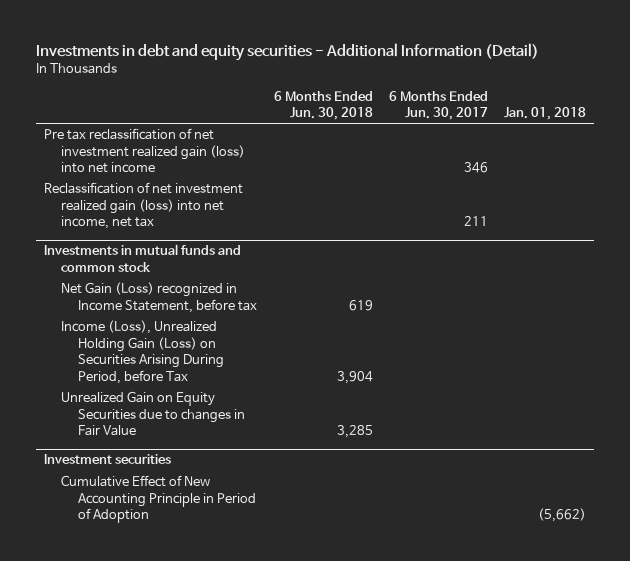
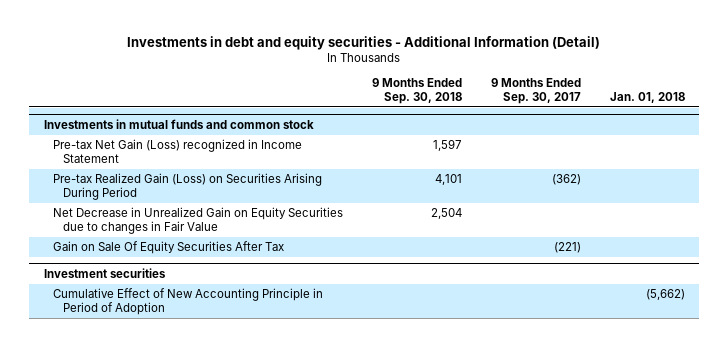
[273,90,373,121] 6 Months Ended Jun. 30, 2018 -> none
[388,90,488,121] 6 Months Ended Jun. 30, 2017 -> none
none -> [372,78,463,104] 9 Months Ended Sep. 30, 2018
none -> [490,78,581,104] 9 Months Ended Sep. 30, 2017
[43,128,246,174] Pre tax reclassification of net investment realized gain (loss) into net income -> none
[43,182,243,230] Reclassification of net investment realized gain (loss) into net income, net tax -> none
[61,282,258,313] Net Gain (Loss) recognized in Income Statement, before tax -> [53,139,303,163] Pre-tax Net Gain (Loss) recognized in Income Statement
[61,320,225,384] Income (Loss), Unrealized Holding Gain (Loss) on Securities Arising During Period, before Tax -> [53,173,323,200] Pre-tax Realized Gain (Loss) on Securities Arising During Period
[61,391,246,437] Unrealized Gain on Equity Securities due to changes in Fair Value -> [53,207,344,234] Net Decrease in Unrealized Gain on Equity Securities due to changes in Fair Value
none -> [53,241,285,255] Gain on Sale Of Equity Securities After Tax

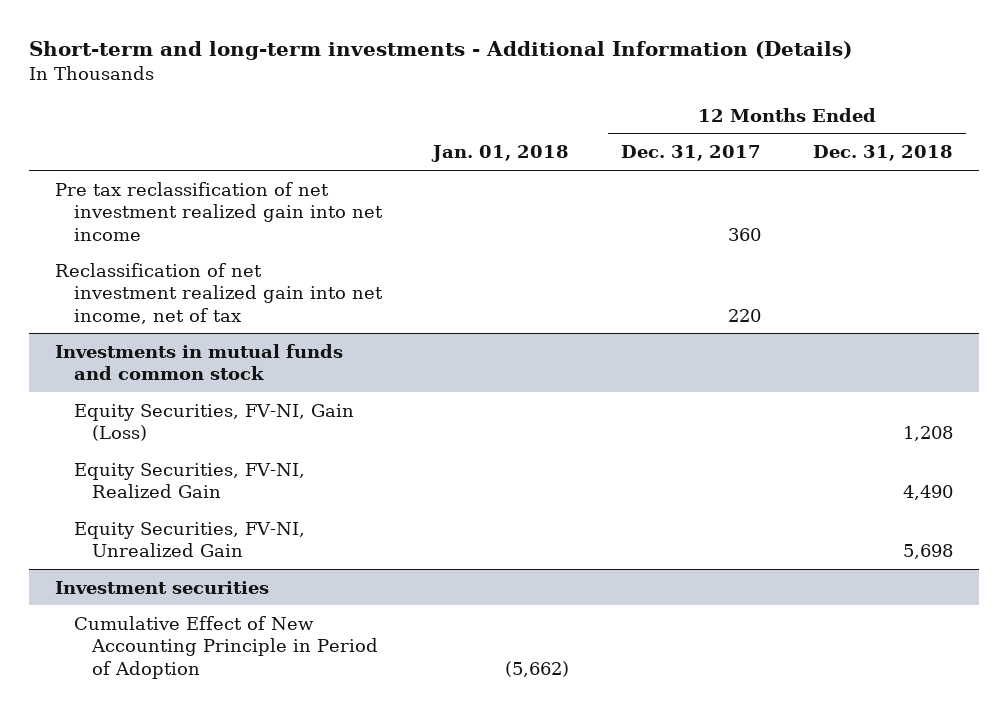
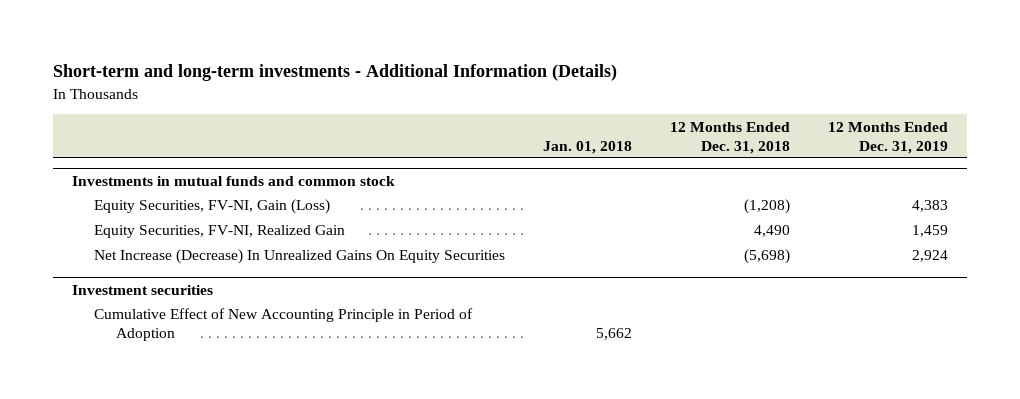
[621,145,762,162] Dec. 31, 2017 -> none
none -> [827,121,948,154] 12 Months Ended Dec. 31, 2019
[55,181,383,241] Pre tax reclassification of net investment realized gain into net income -> none
[55,262,383,324] Reclassification of net investment realized gain into net income, net of tax -> none
[902,426,953,442] 1,208 -> [743,199,790,215] (1,208)
[73,521,305,558] Equity Securities, FV-NI, Unrealized Gain -> none
none -> [94,249,506,265] Net Increase (Decrease) In Unrealized Gains On Equity Securities
[505,660,570,677] (5,662) -> [596,328,633,341] 5,662

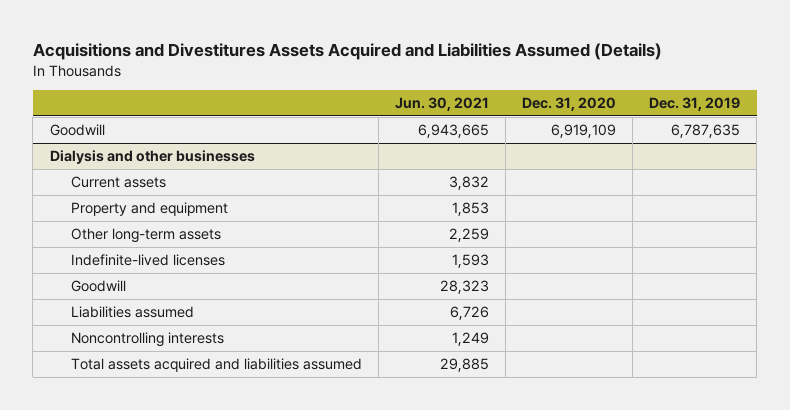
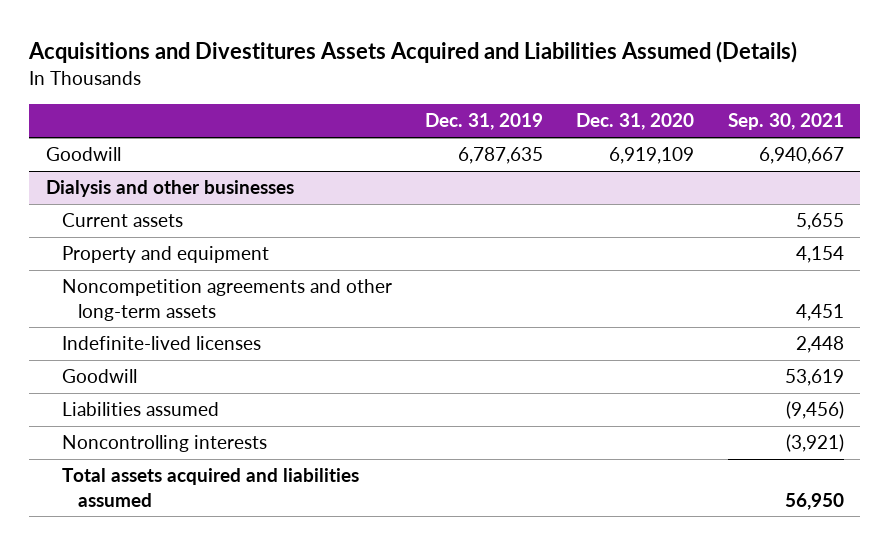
[394,97,489,112] Jun. 30, 2021 -> none
none -> [727,113,844,131] Sep. 30, 2021
[70,228,221,244] Other long-term assets -> [61,279,392,321] Noncompetition agreements and other long-term assets

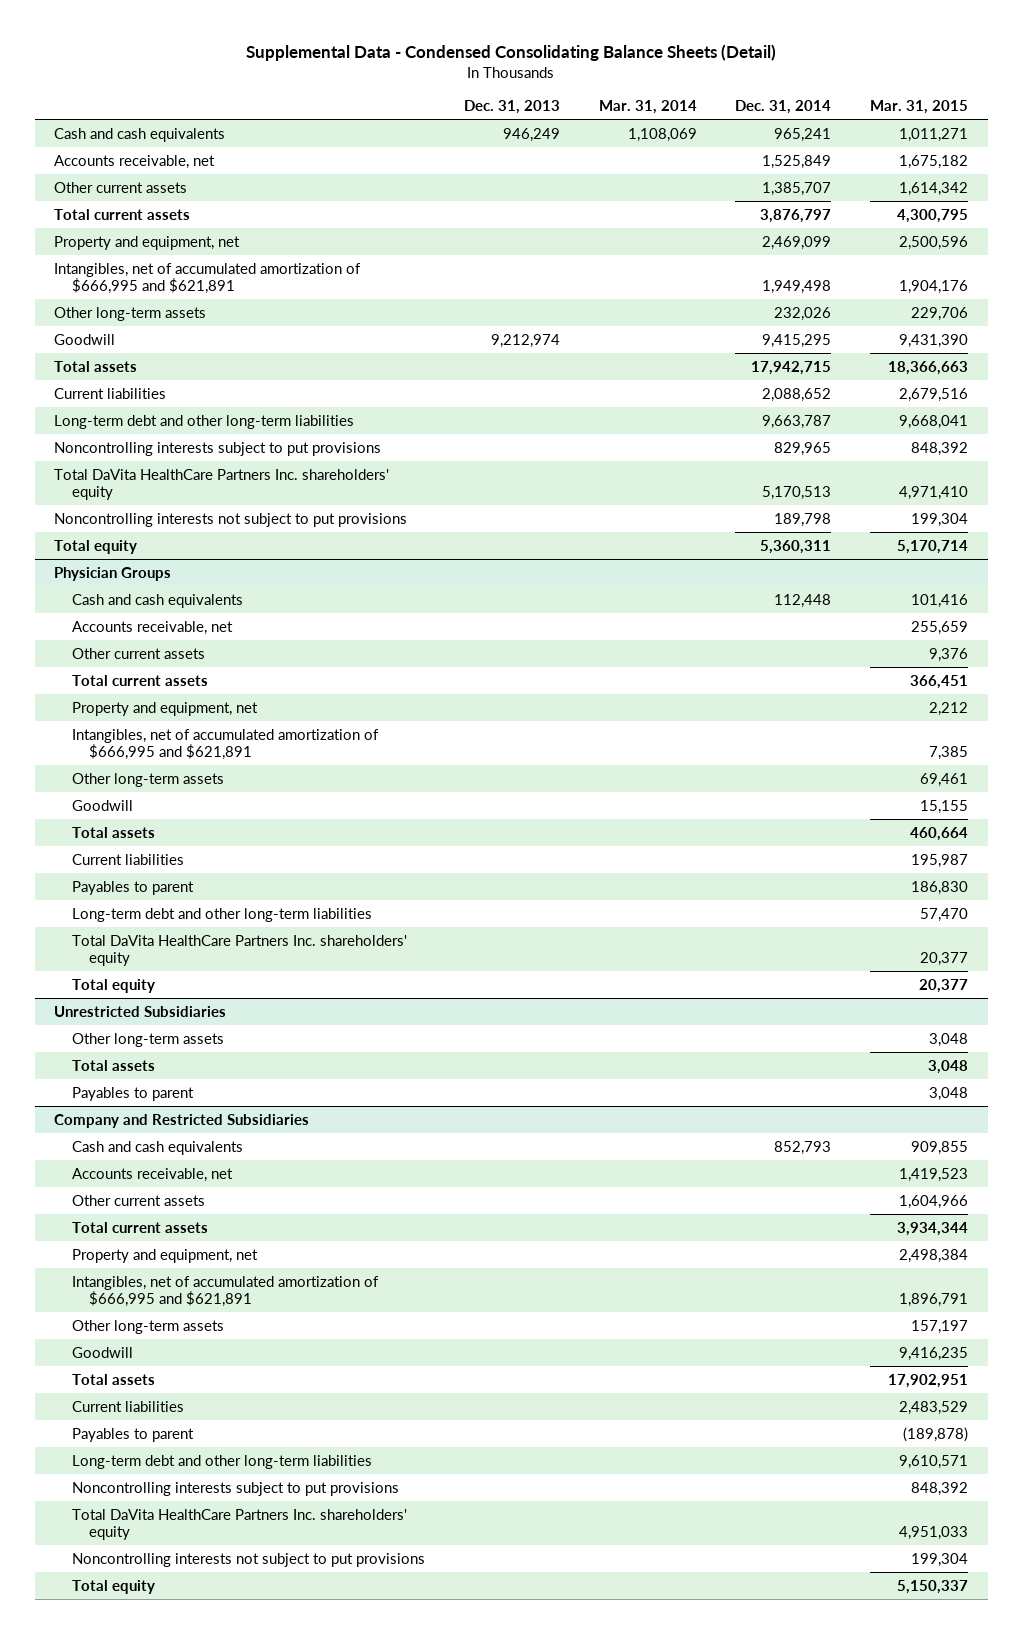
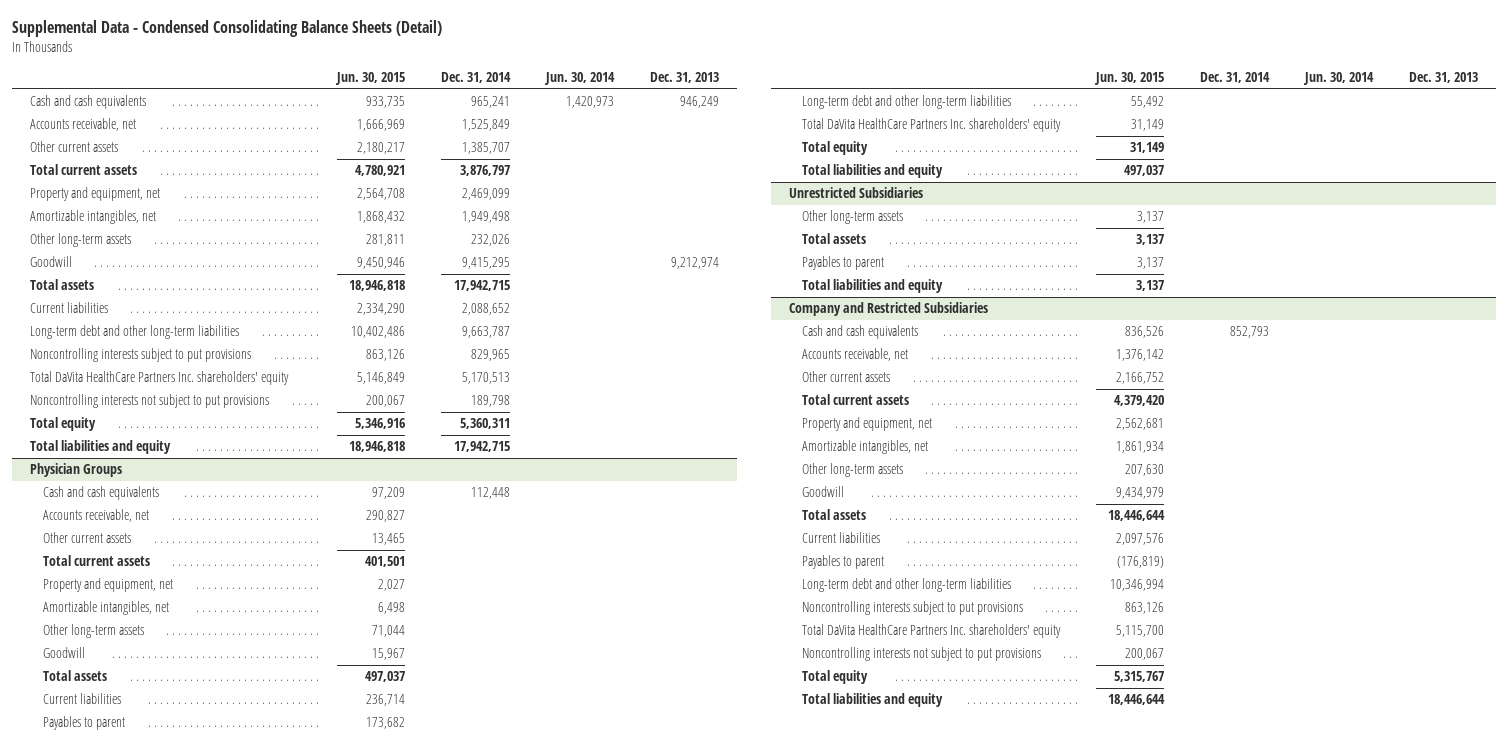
[598,100,697,115] Mar. 31, 2014 -> none
[870,100,969,115] Mar. 31, 2015 -> none
none -> [335,71,406,85] Jun. 30, 2015
none -> [544,71,616,85] Jun. 30, 2014
[54,262,362,295] Intangibles, net of accumulated amortization of $666,995 and $621,891 -> [30,210,157,225] Amortizable intangibles, net
none -> [30,440,172,455] Total liabilities and equity
[71,728,379,761] Intangibles, net of accumulated amortization of $666,995 and $621,891 -> none
none -> [43,601,170,616] Amortizable intangibles, net
none -> [802,164,944,179] Total liabilities and equity
none -> [802,279,944,294] Total liabilities and equity
[71,1275,379,1308] Intangibles, net of accumulated amortization of $666,995 and $621,891 -> none
none -> [802,440,929,455] Amortizable intangibles, net
none -> [802,693,944,708] Total liabilities and equity

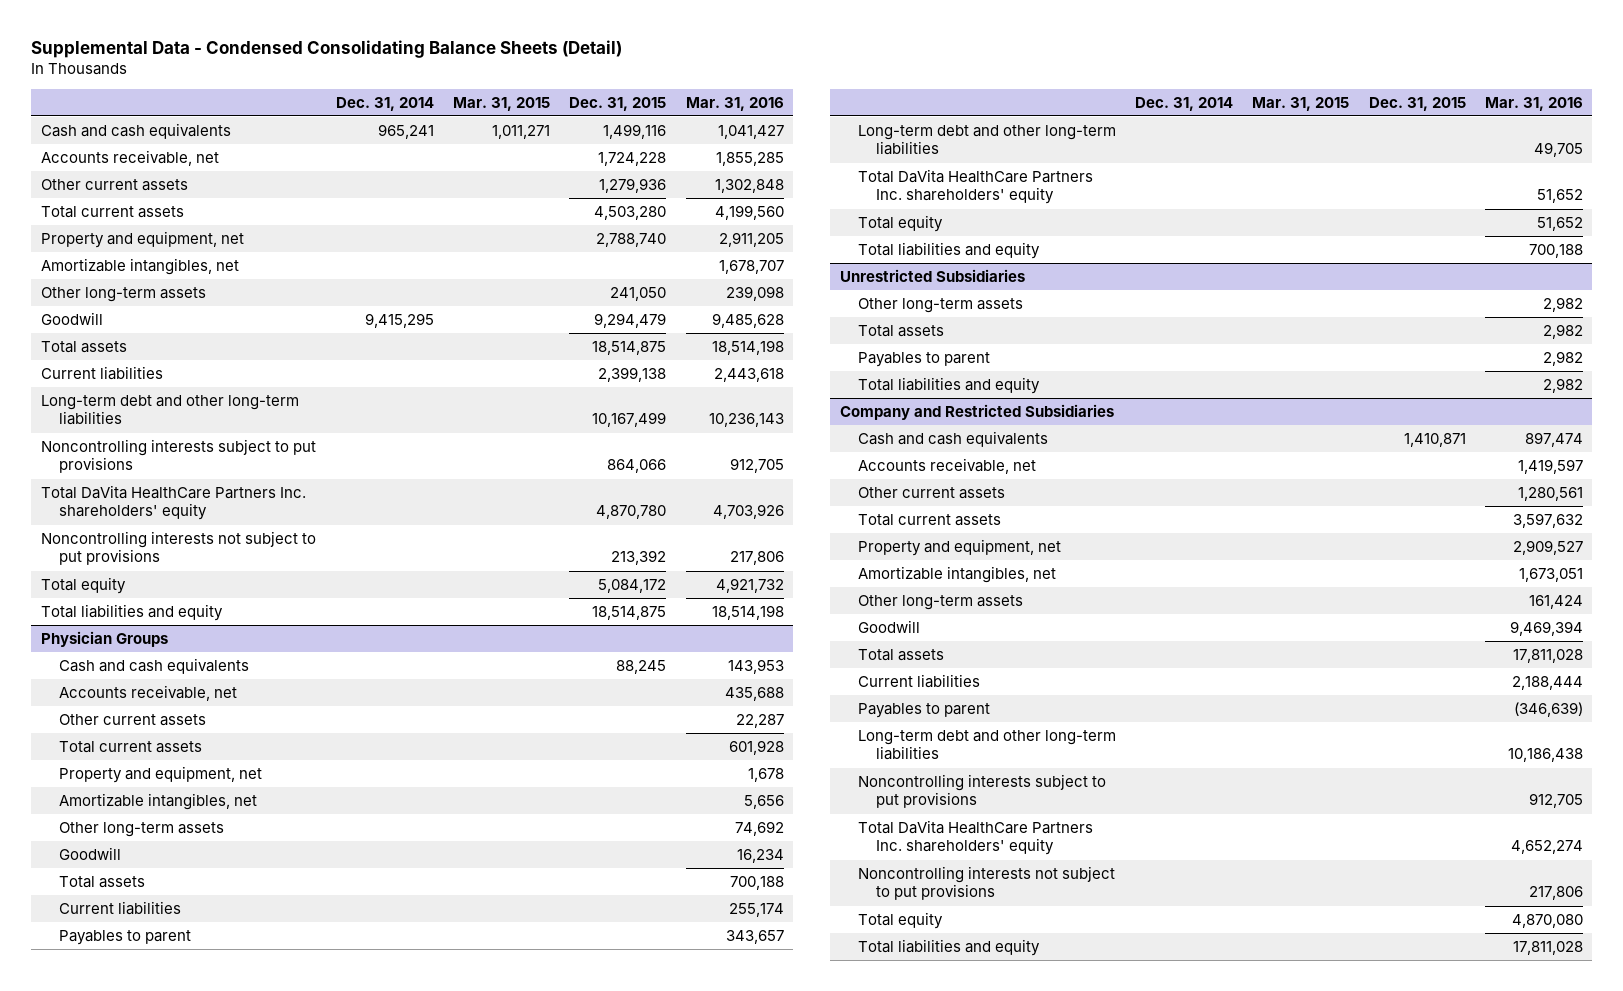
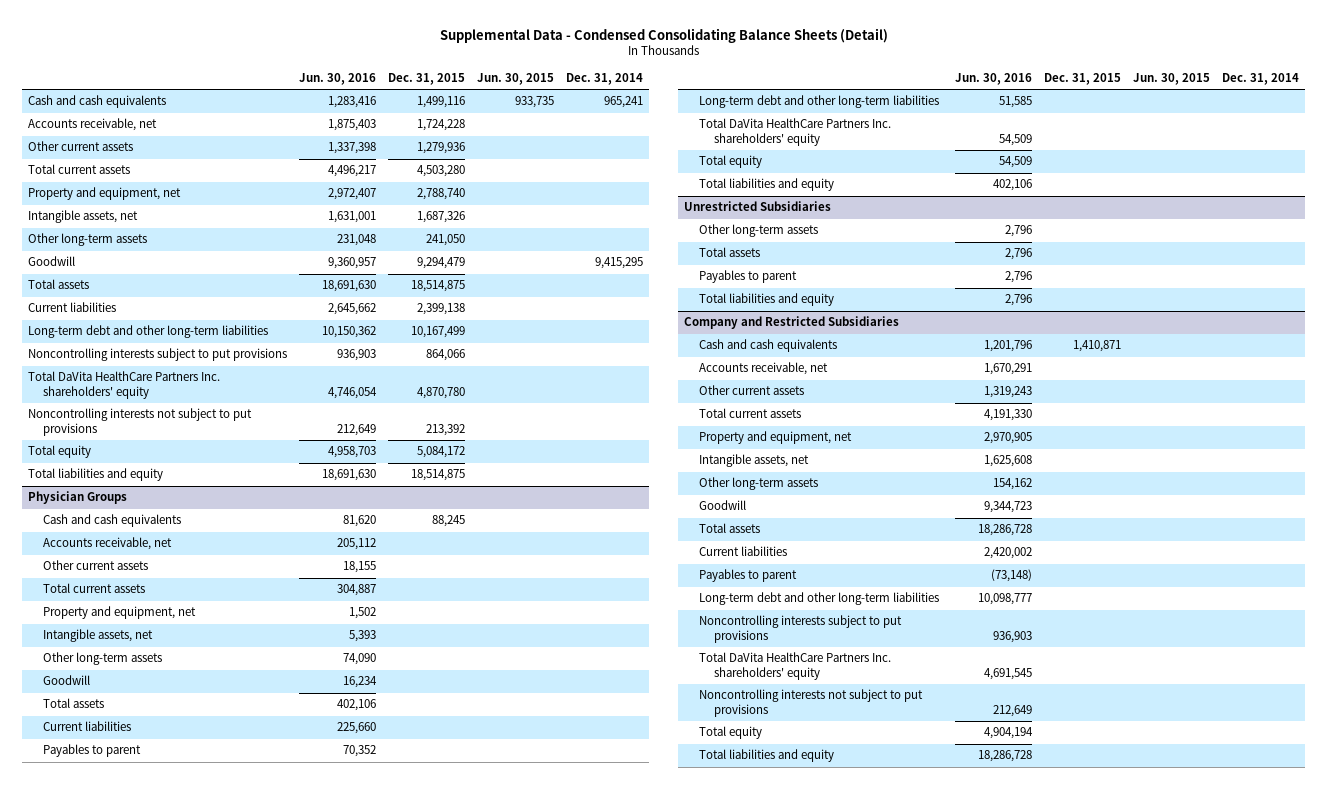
[453,96,551,111] Mar. 31, 2015 -> none
[685,96,784,111] Mar. 31, 2016 -> none
none -> [299,73,377,86] Jun. 30, 2016
none -> [477,73,555,86] Jun. 30, 2015
[40,258,239,276] Amortizable intangibles, net -> none
none -> [28,210,139,224] Intangible assets, net
[58,793,257,811] Amortizable intangibles, net -> none
none -> [43,629,154,643] Intangible assets, net
[857,566,1056,584] Amortizable intangibles, net -> none
none -> [698,454,809,468] Intangible assets, net

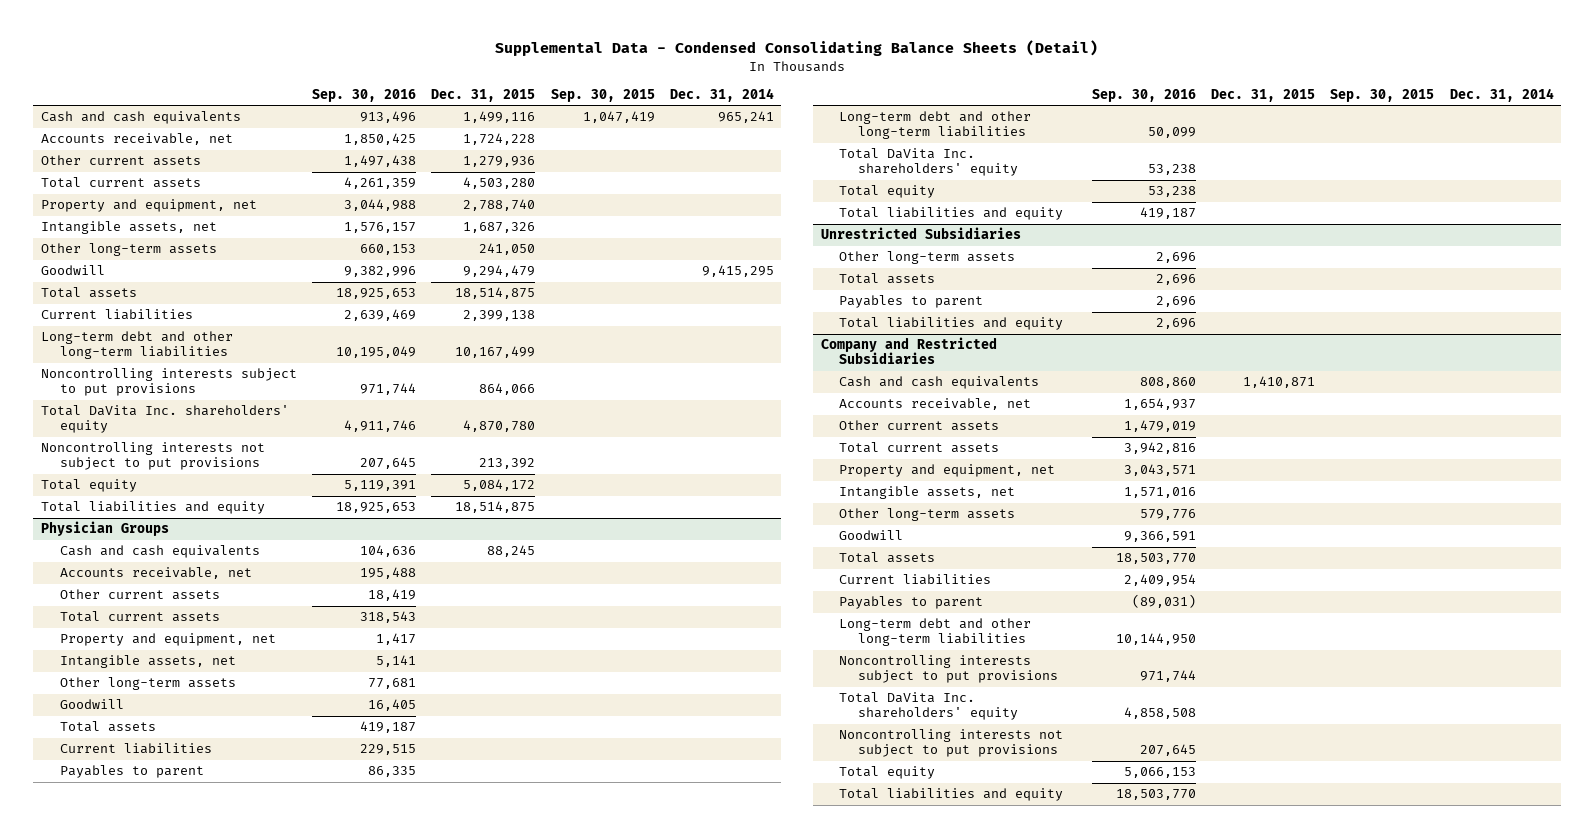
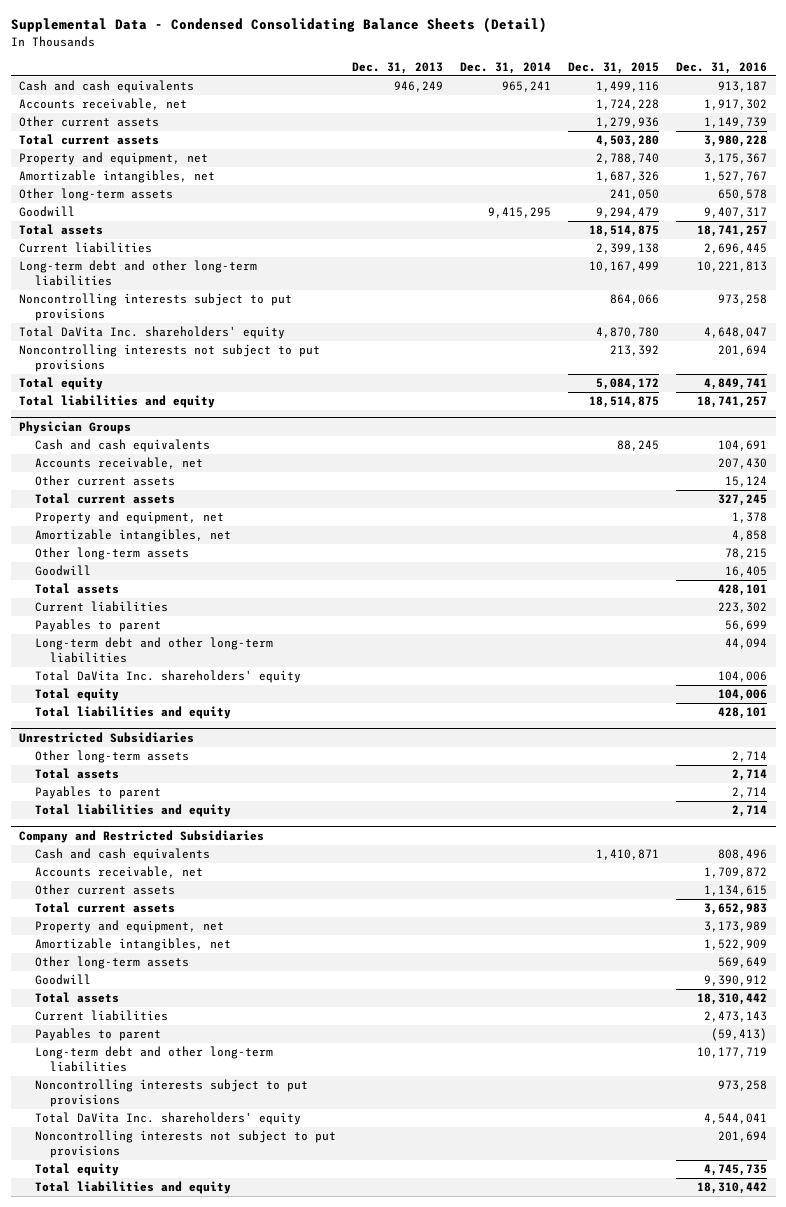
[312,88,417,102] Sep. 30, 2016 -> none
[550,88,655,102] Sep. 30, 2015 -> none
none -> [352,61,444,74] Dec. 31, 2013
none -> [676,61,768,74] Dec. 31, 2016
[41,221,218,235] Intangible assets, net -> [19,170,216,184] Amortizable intangibles, net
[59,655,236,669] Intangible assets, net -> [34,529,231,543] Amortizable intangibles, net
[839,486,1016,500] Intangible assets, net -> [34,938,231,952] Amortizable intangibles, net

